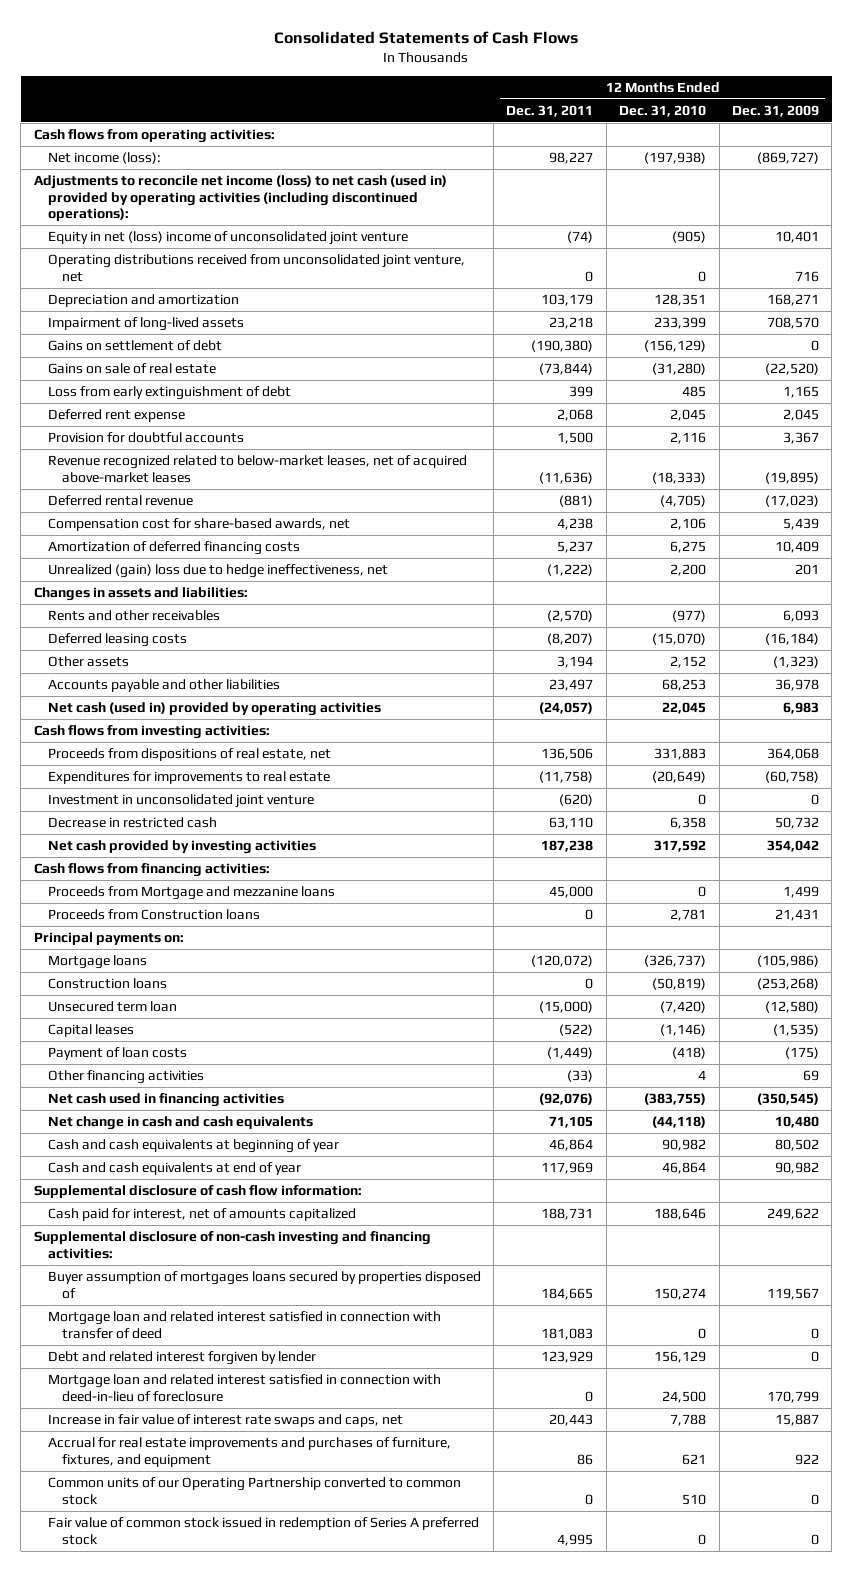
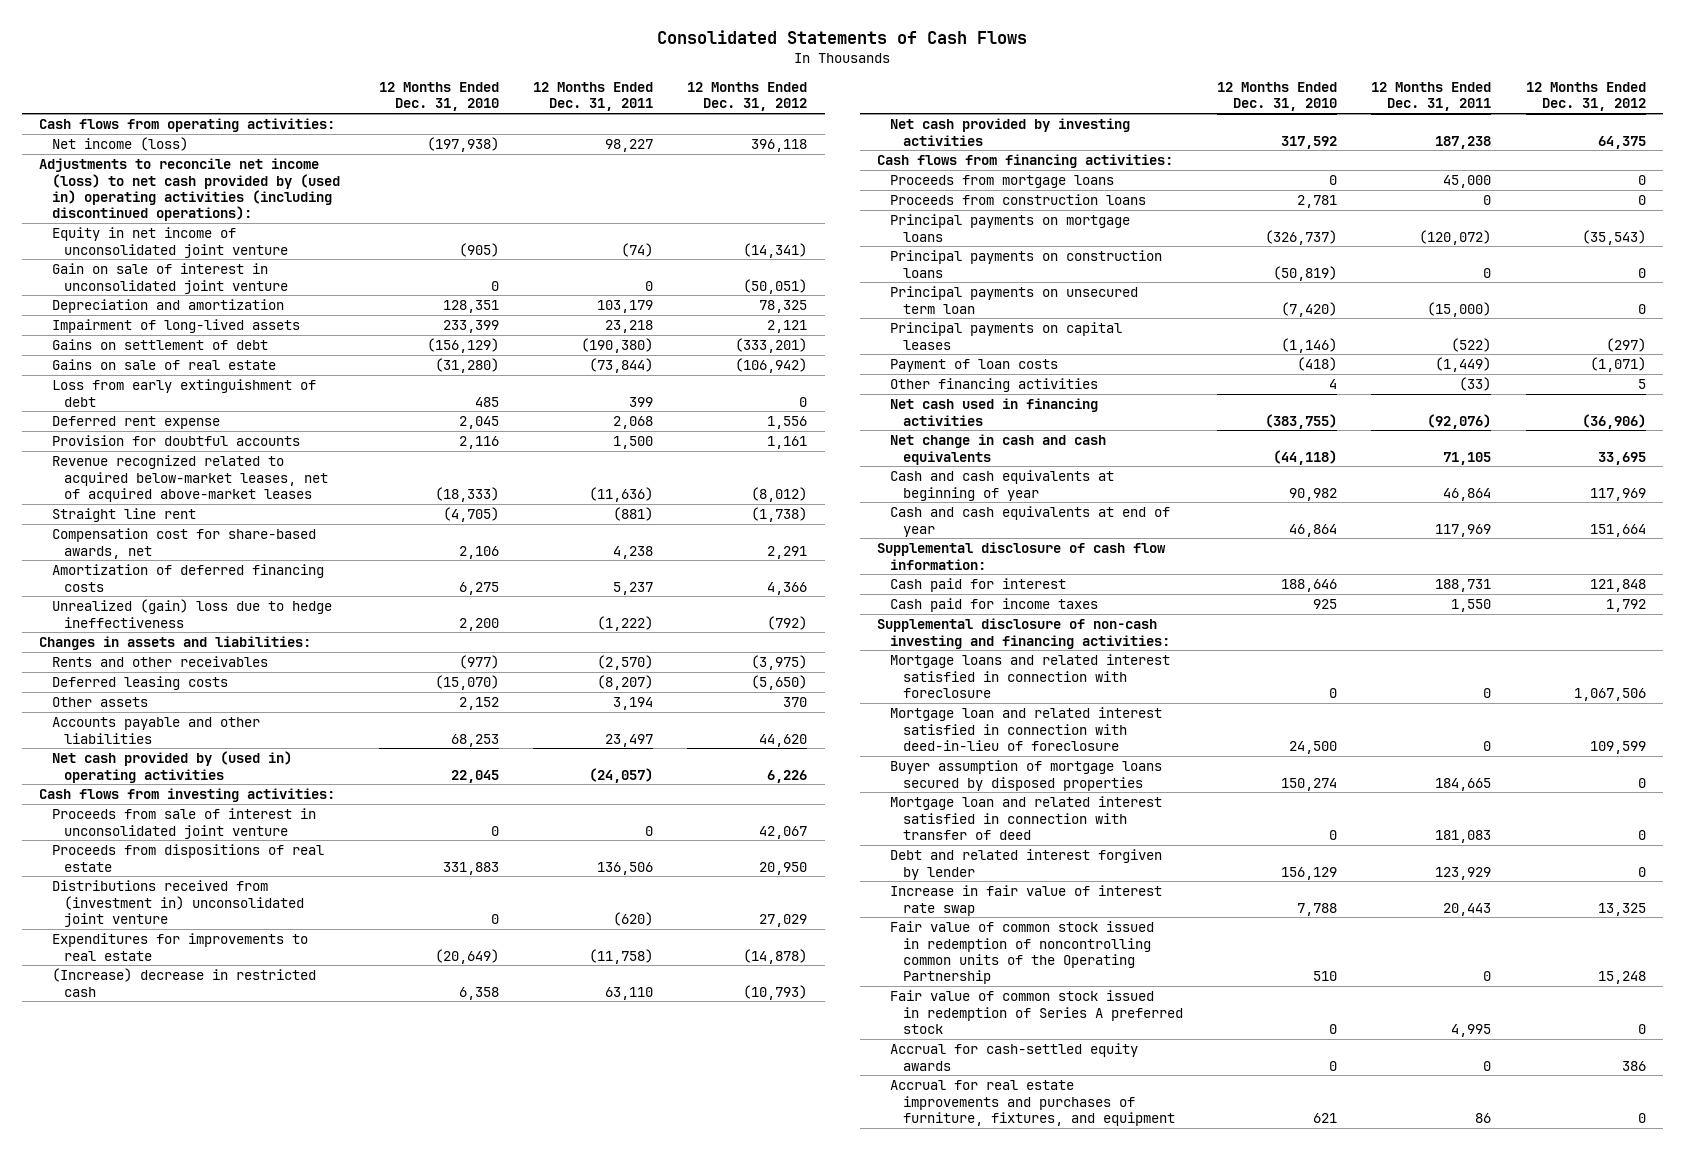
[731,105,819,118] Dec. 31, 2009 -> none
none -> [687,82,808,112] 12 Months Ended Dec. 31, 2012
[47,254,465,282] Operating distributions received from unconsolidated joint venture, net -> none
[47,152,161,165] Net income (loss): -> [51,137,188,152] Net income (loss)
[33,175,447,222] Adjustments to reconcile net income (loss) to net cash (used in) provided by operating activities (including discontinued operations): -> [38,158,340,222] Adjustments to reconcile net income (loss) to net cash provided by (used in) operating activities (including discontinued operations):
[47,231,408,246] Equity in net (loss) income of unconsolidated joint venture -> [51,227,289,258] Equity in net income of unconsolidated joint venture
none -> [51,263,289,294] Gain on sale of interest in unconsolidated joint venture
[47,455,467,483] Revenue recognized related to below-market leases, net of acquired above-market leases -> [51,455,329,502] Revenue recognized related to acquired below-market leases, net of acquired above-market leases
[47,495,193,507] Deferred rental revenue -> [51,508,196,523] Straight line rent
[47,564,388,579] Unrealized (gain) loss due to hedge ineffectiveness, net -> [51,599,332,628] Unrealized (gain) loss due to hedge ineffectiveness
[47,702,381,717] Net cash (used in) provided by operating activities -> [51,751,292,783] Net cash provided by (used in) operating activities
none -> [51,808,316,839] Proceeds from sale of interest in unconsolidated joint venture
[47,748,331,762] Proceeds from dispositions of real estate, net -> [51,844,324,872] Proceeds from dispositions of real estate
none -> [51,880,305,927] Distributions received from (investment in) unconsolidated joint venture
[47,794,314,809] Investment in unconsolidated joint venture -> none
[47,817,217,829] Decrease in restricted cash -> [51,968,316,997] (Increase) decrease in restricted cash
[33,932,184,946] Principal payments on: -> none
[47,886,335,901] Proceeds from Mortgage and mezzanine loans -> [889,175,1114,189] Proceeds from mortgage loans
[47,909,260,921] Proceeds from Construction loans -> [889,194,1146,206] Proceeds from construction loans
[47,955,147,970] Mortgage loans -> [889,214,1130,242] Principal payments on mortgage loans
[47,978,167,990] Construction loans -> [889,250,1162,278] Principal payments on construction loans
[47,1001,177,1013] Unsecured term loan -> [889,286,1138,314] Principal payments on unsecured term loan
[47,1024,134,1038] Capital leases -> [889,322,1122,350] Principal payments on capital leases
[47,1208,356,1222] Cash paid for interest, net of amounts capitalized -> [889,578,1066,593] Cash paid for interest
none -> [889,598,1098,613] Cash paid for income taxes
none -> [889,654,1170,698] Mortgage loans and related interest satisfied in connection with foreclosure
[47,1374,441,1402] Mortgage loan and related interest satisfied in connection with deed-in-lieu of foreclosure -> [889,707,1162,751] Mortgage loan and related interest satisfied in connection with deed-in-lieu of foreclosure
[47,1271,481,1299] Buyer assumption of mortgages loans secured by properties disposed of -> [889,760,1162,791] Buyer assumption of mortgage loans secured by disposed properties
[47,1414,403,1428] Increase in fair value of interest rate swaps and caps, net -> [889,885,1162,916] Increase in fair value of interest rate swap
[47,1477,461,1505] Common units of our Operating Partnership converted to common stock -> [889,921,1154,985] Fair value of common stock issued in redemption of noncontrolling common units of the Operating Partnership
none -> [889,1043,1138,1071] Accrual for cash-settled equity awards
[47,1437,451,1467] Accrual for real estate improvements and purchases of furniture, fixtures, and equipment -> [889,1080,1175,1126] Accrual for real estate improvements and purchases of furniture, fixtures, and equipment

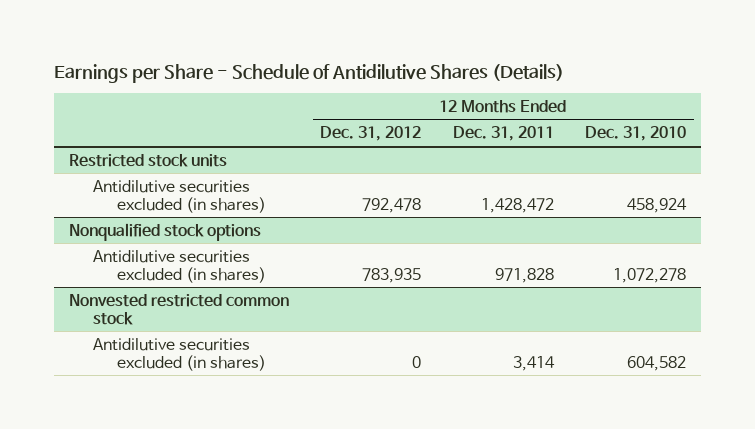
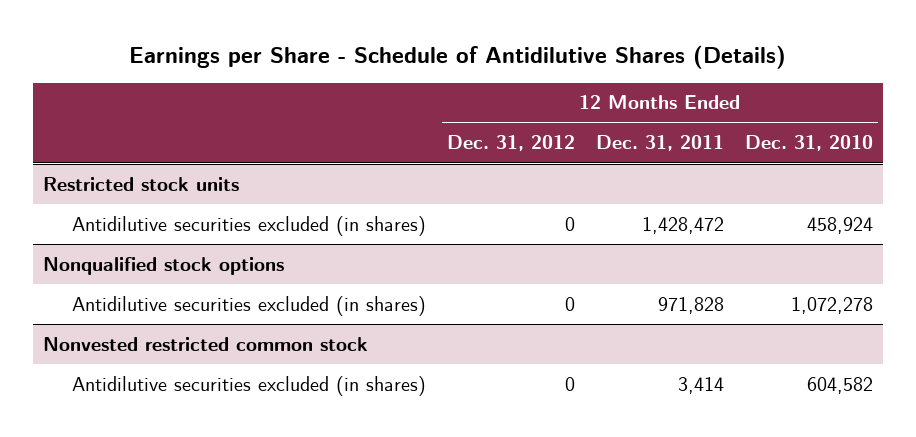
[362,197,422,213] 792,478 -> [565,216,576,231] 0
[362,267,422,283] 783,935 -> [565,296,576,311] 0

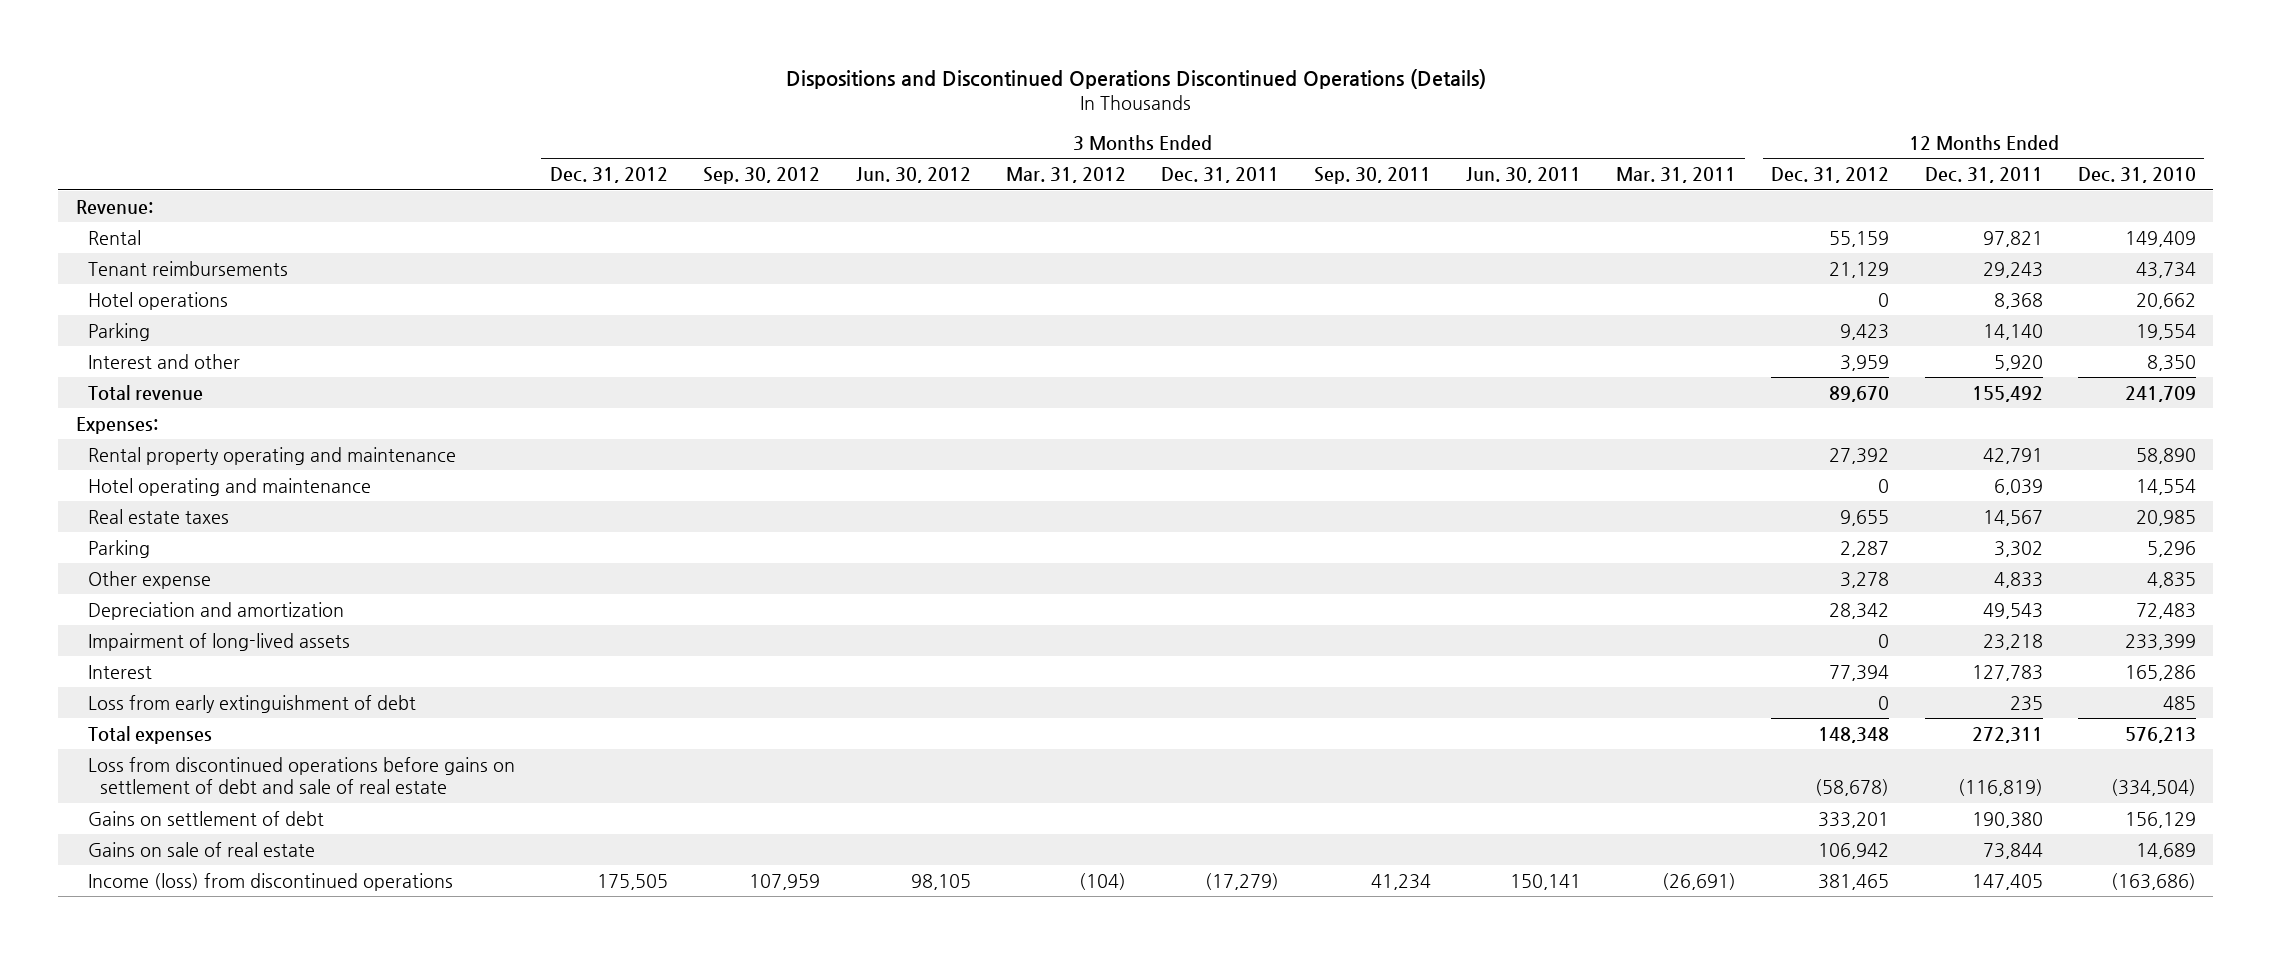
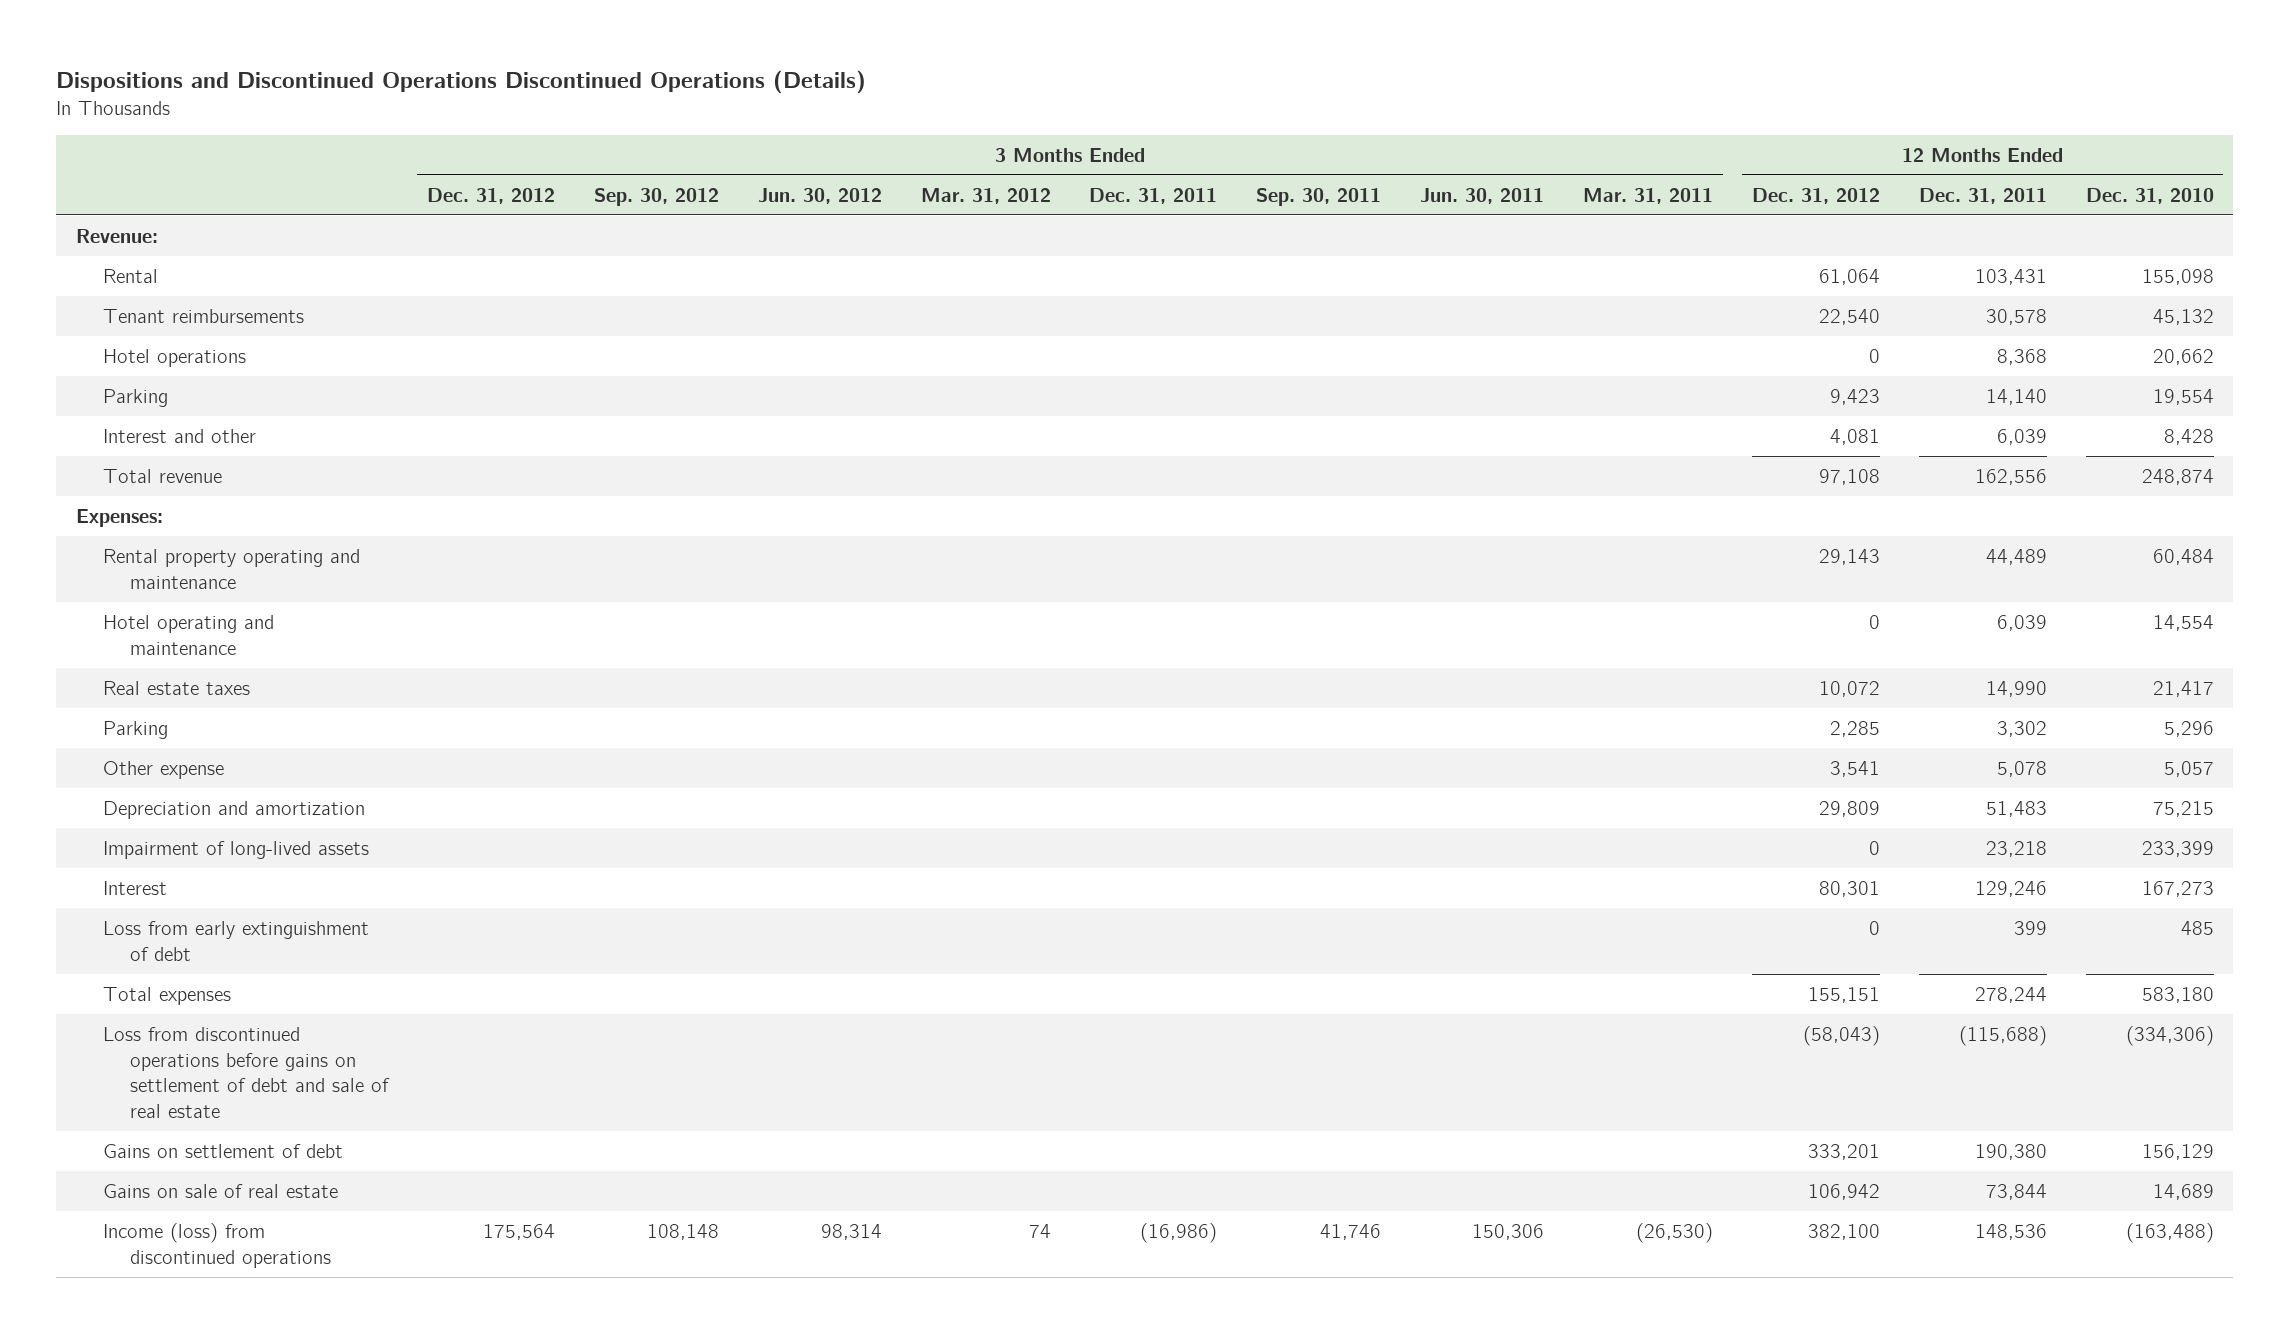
[1829,230,1890,247] 55,159 -> [1818,268,1880,285] 61,064
[1982,230,2043,247] 97,821 -> [1974,268,2047,285] 103,431
[2124,230,2196,247] 149,409 -> [2141,268,2214,285] 155,098
[1829,261,1890,278] 21,129 -> [1818,308,1880,325] 22,540
[1982,261,2043,278] 29,243 -> [1985,308,2047,325] 30,578
[2135,261,2196,278] 43,734 -> [2152,308,2214,325] 45,132
[1840,354,1890,371] 3,959 -> [1829,428,1880,445] 4,081
[1993,354,2043,371] 5,920 -> [1996,428,2047,445] 6,039
[2146,354,2196,371] 8,350 -> [2163,428,2214,445] 8,428
[1829,385,1890,402] 89,670 -> [1818,468,1880,485] 97,108
[1971,385,2043,402] 155,492 -> [1974,468,2047,485] 162,556
[2124,385,2196,402] 241,709 -> [2141,468,2214,485] 248,874
[1829,447,1890,464] 27,392 -> [1818,548,1880,565] 29,143
[1982,447,2043,464] 42,791 -> [1985,548,2047,565] 44,489
[2135,447,2196,464] 58,890 -> [2152,548,2214,565] 60,484
[1840,509,1890,526] 9,655 -> [1818,680,1880,697] 10,072
[1982,509,2043,526] 14,567 -> [1985,680,2047,697] 14,990
[2135,509,2196,526] 20,985 -> [2152,680,2214,697] 21,417
[1840,540,1890,557] 2,287 -> [1829,720,1880,737] 2,285
[1840,571,1890,588] 3,278 -> [1829,760,1880,777] 3,541
[1993,571,2043,588] 4,833 -> [1996,760,2047,777] 5,078
[2146,571,2196,588] 4,835 -> [2163,760,2214,777] 5,057
[1829,602,1890,619] 28,342 -> [1818,800,1880,817] 29,809
[1982,602,2043,619] 49,543 -> [1985,800,2047,817] 51,483
[2135,602,2196,619] 72,483 -> [2152,800,2214,817] 75,215
[1829,664,1890,681] 77,394 -> [1818,880,1880,897] 80,301
[1971,664,2043,681] 127,783 -> [1974,880,2047,897] 129,246
[2124,664,2196,681] 165,286 -> [2141,880,2214,897] 167,273
[2009,695,2043,711] 235 -> [2013,920,2047,935] 399
[1818,726,1890,743] 148,348 -> [1807,986,1880,1003] 155,151
[1971,726,2043,743] 272,311 -> [1974,986,2047,1003] 278,244
[2124,726,2196,743] 576,213 -> [2141,986,2214,1003] 583,180
[1815,779,1890,797] (58,678) -> [1802,1025,1880,1046] (58,043)
[1957,779,2043,797] (116,819) -> [1958,1025,2047,1046] (115,688)
[2110,779,2196,797] (334,504) -> [2125,1025,2214,1046] (334,306)
[597,873,669,890] 175,505 -> [482,1223,555,1240] 175,564
[749,873,821,890] 107,959 -> [646,1223,719,1240] 108,148
[910,873,971,890] 98,105 -> [820,1223,882,1240] 98,314
[1078,872,1126,890] (104) -> [1028,1223,1051,1238] 74
[1204,872,1279,890] (17,279) -> [1140,1222,1218,1243] (16,986)
[1370,873,1431,890] 41,234 -> [1320,1223,1382,1240] 41,746
[1510,873,1582,890] 150,141 -> [1472,1223,1545,1240] 150,306
[1662,872,1737,890] (26,691) -> [1636,1222,1714,1243] (26,530)
[1818,873,1890,890] 381,465 -> [1807,1223,1880,1240] 382,100
[1971,873,2043,890] 147,405 -> [1974,1223,2047,1240] 148,536
[2110,872,2196,890] (163,686) -> [2125,1222,2214,1243] (163,488)

